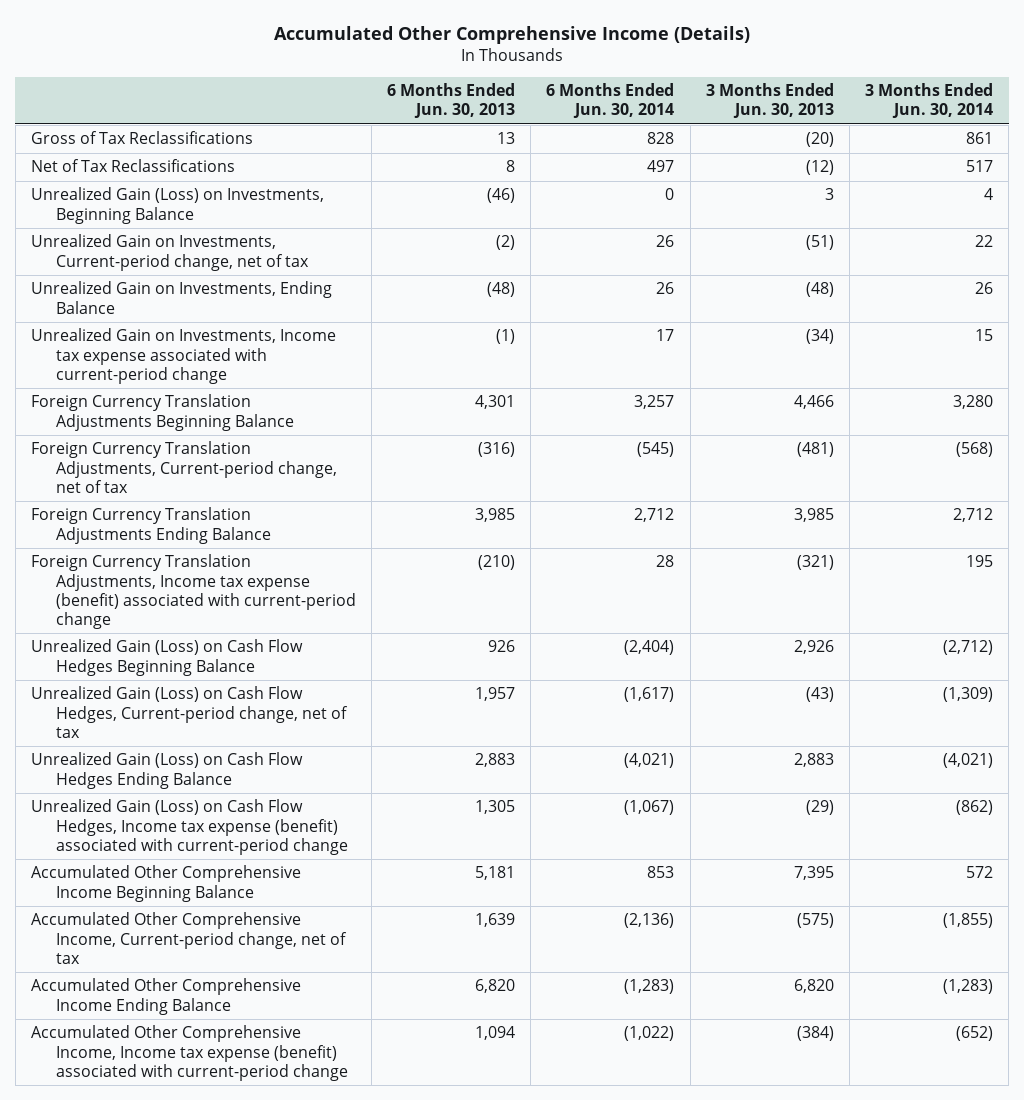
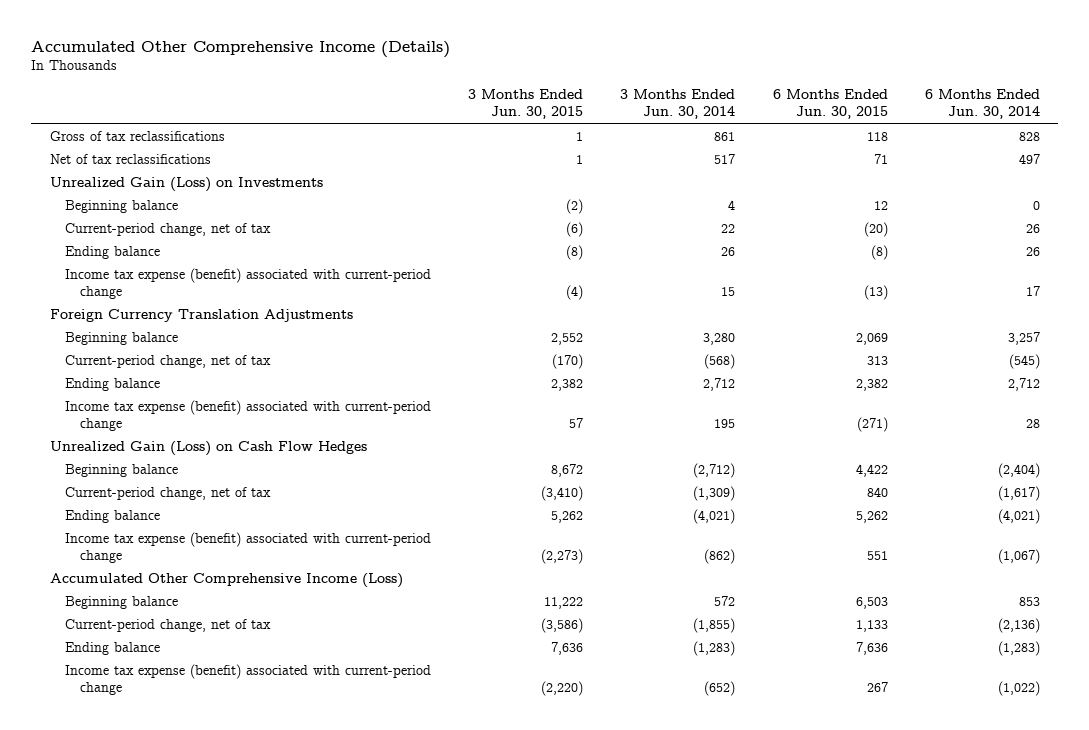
[387,83,516,119] 6 Months Ended Jun. 30, 2013 -> none
[705,83,834,119] 3 Months Ended Jun. 30, 2013 -> none
none -> [468,89,584,120] 3 Months Ended Jun. 30, 2015
none -> [772,89,888,120] 6 Months Ended Jun. 30, 2015
[30,131,253,145] Gross of Tax Reclassifications -> [49,131,225,142] Gross of tax reclassifications
[30,159,235,173] Net of Tax Reclassifications -> [49,154,211,165] Net of tax reclassifications
none -> [49,177,323,193] Unrealized Gain (Loss) on Investments
[30,187,324,224] Unrealized Gain (Loss) on Investments, Beginning Balance -> [64,200,178,214] Beginning balance
[30,234,309,271] Unrealized Gain on Investments, Current-period change, net of tax -> [64,223,271,237] Current-period change, net of tax
[30,281,332,314] Unrealized Gain on Investments, Ending Balance -> [64,246,160,260] Ending balance
[30,328,336,384] Unrealized Gain on Investments, Income tax expense associated with current-period change -> [64,268,431,300] Income tax expense (benefit) associated with current-period change
none -> [49,309,353,323] Foreign Currency Translation Adjustments
[30,394,294,431] Foreign Currency Translation Adjustments Beginning Balance -> [64,332,178,346] Beginning balance
[30,441,337,493] Foreign Currency Translation Adjustments, Current-period change, net of tax -> [64,355,271,369] Current-period change, net of tax
[30,507,271,544] Foreign Currency Translation Adjustments Ending Balance -> [64,378,160,392] Ending balance
[30,554,356,630] Foreign Currency Translation Adjustments, Income tax expense (benefit) associated with current-period change -> [64,400,431,432] Income tax expense (benefit) associated with current-period change
none -> [49,441,367,457] Unrealized Gain (Loss) on Cash Flow Hedges
[30,639,303,676] Unrealized Gain (Loss) on Cash Flow Hedges Beginning Balance -> [64,464,178,478] Beginning balance
[30,686,348,738] Unrealized Gain (Loss) on Cash Flow Hedges, Current-period change, net of tax -> [64,487,271,501] Current-period change, net of tax
[30,752,303,789] Unrealized Gain (Loss) on Cash Flow Hedges Ending Balance -> [64,510,160,524] Ending balance
[30,799,348,855] Unrealized Gain (Loss) on Cash Flow Hedges, Income tax expense (benefit) associated with current-period change -> [64,532,431,564] Income tax expense (benefit) associated with current-period change
none -> [49,573,403,589] Accumulated Other Comprehensive Income (Loss)
[30,865,301,902] Accumulated Other Comprehensive Income Beginning Balance -> [64,596,178,610] Beginning balance
[30,912,347,964] Accumulated Other Comprehensive Income, Current-period change, net of tax -> [64,619,271,633] Current-period change, net of tax
[30,978,301,1015] Accumulated Other Comprehensive Income Ending Balance -> [64,642,160,656] Ending balance
[30,1025,348,1081] Accumulated Other Comprehensive Income, Income tax expense (benefit) associated with current-period change -> [64,664,431,696] Income tax expense (benefit) associated with current-period change

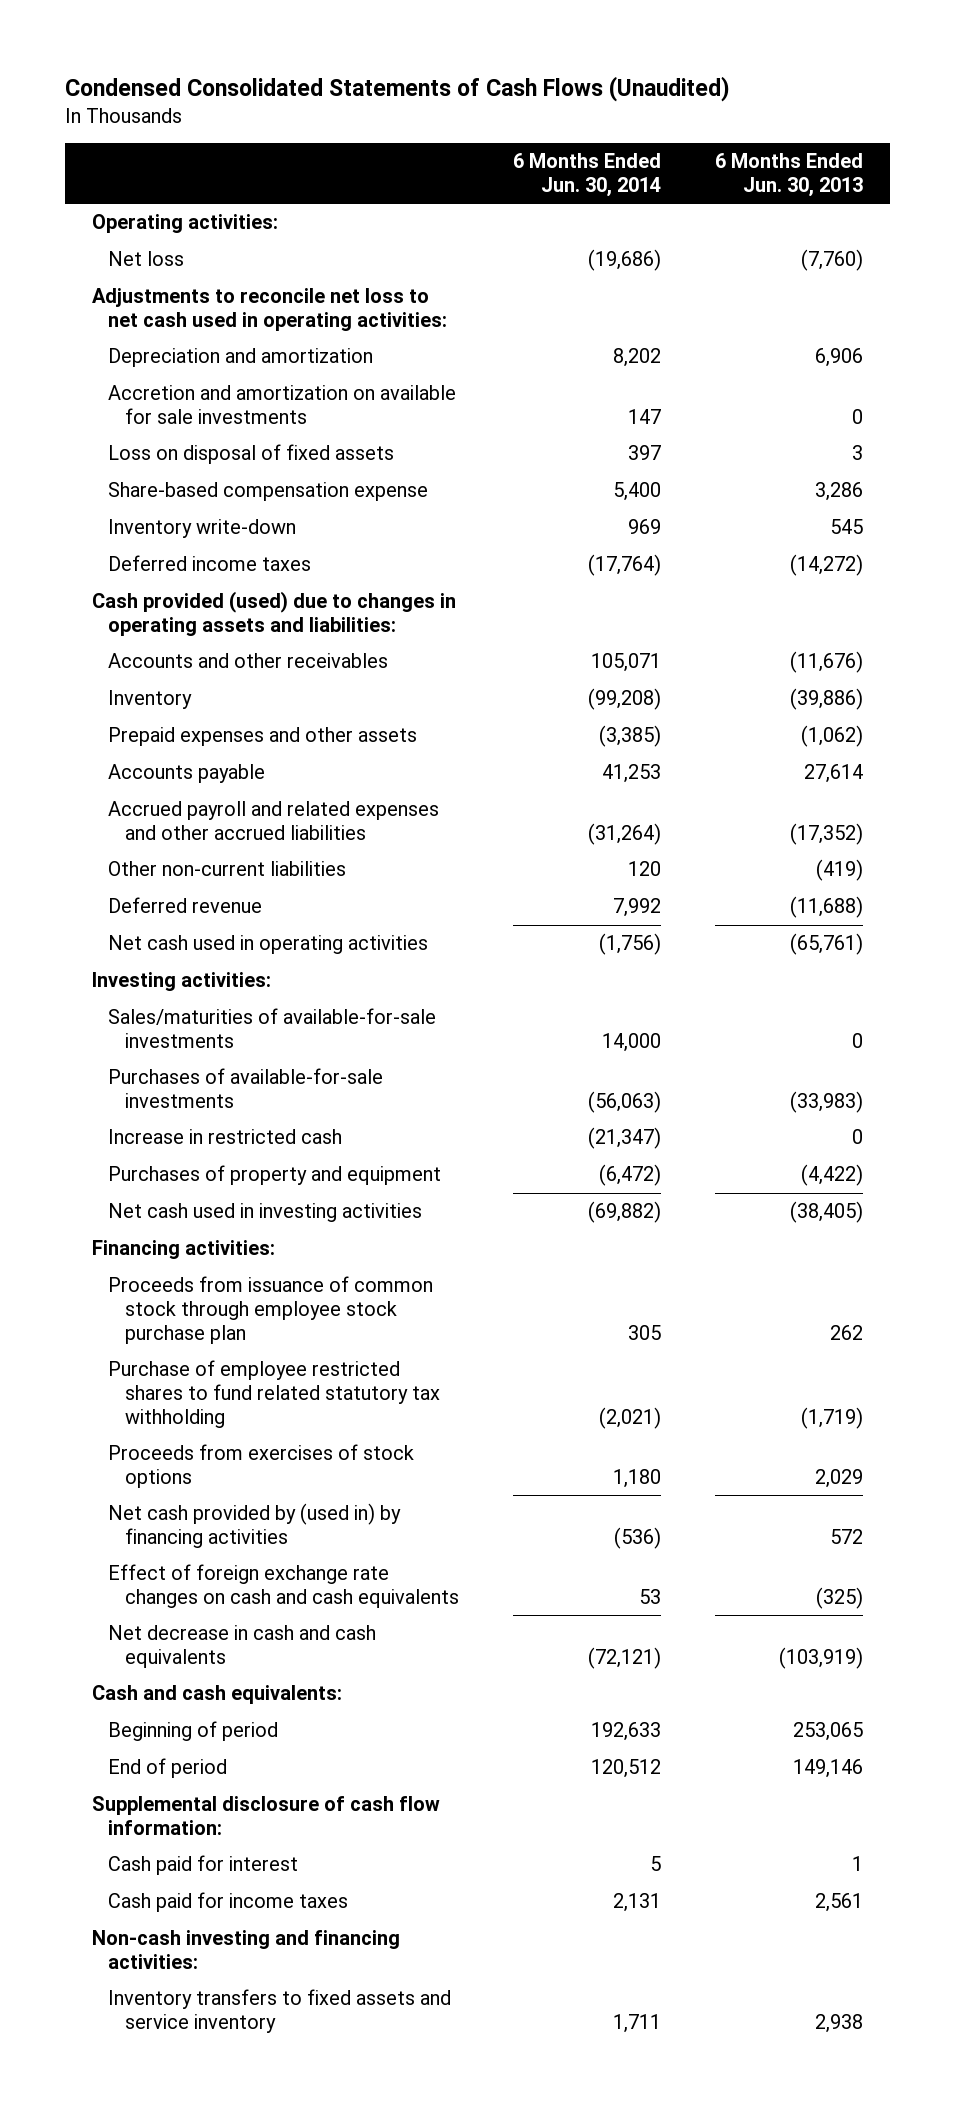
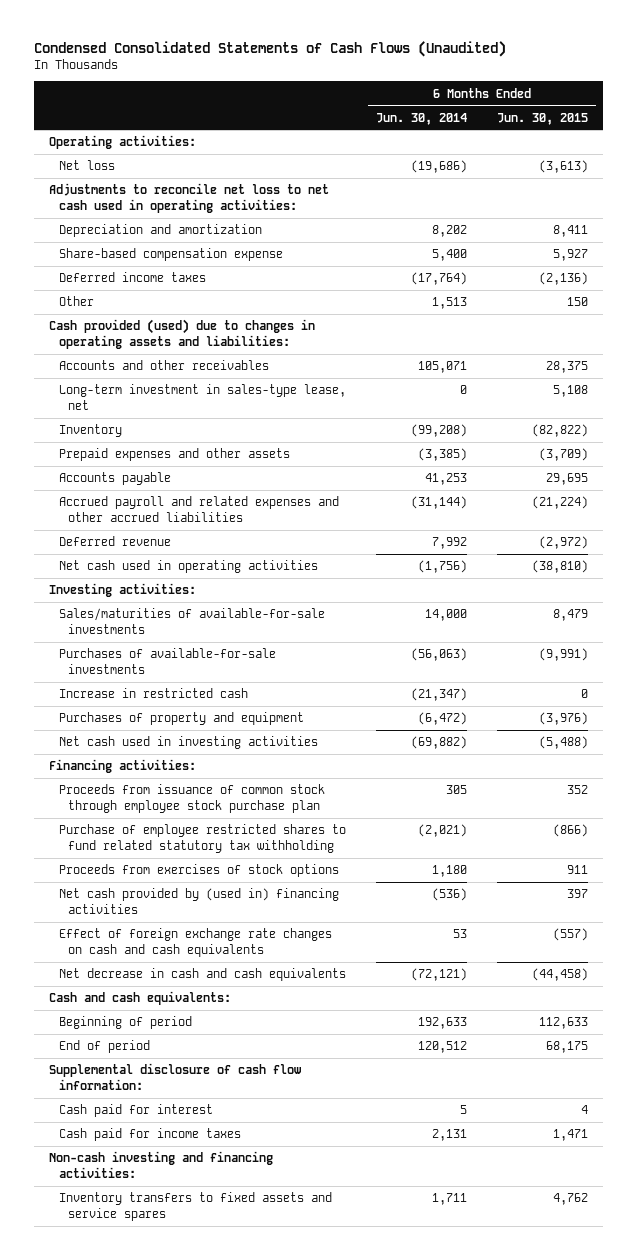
[714,153,863,198] 6 Months Ended Jun. 30, 2013 -> none
none -> [497,112,589,125] Jun. 30, 2015
[108,385,457,425] Accretion and amortization on available for sale investments -> none
[108,444,395,465] Loss on disposal of fixed assets -> none
[108,519,297,539] Inventory write-down -> none
none -> [58,296,94,307] Other
none -> [58,384,346,410] Long-term investment in sales-type lease, net
[108,861,347,877] Other non-current liabilities -> none
[587,823,661,846] (31,264) -> [410,496,467,510] (31,144)
[108,1503,402,1549] Net cash provided by (used in) by financing activities -> [58,888,339,914] Net cash provided by (used in) financing activities
[108,1989,452,2034] Inventory transfers to fixed assets and service inventory -> [58,1192,332,1221] Inventory transfers to fixed assets and service spares

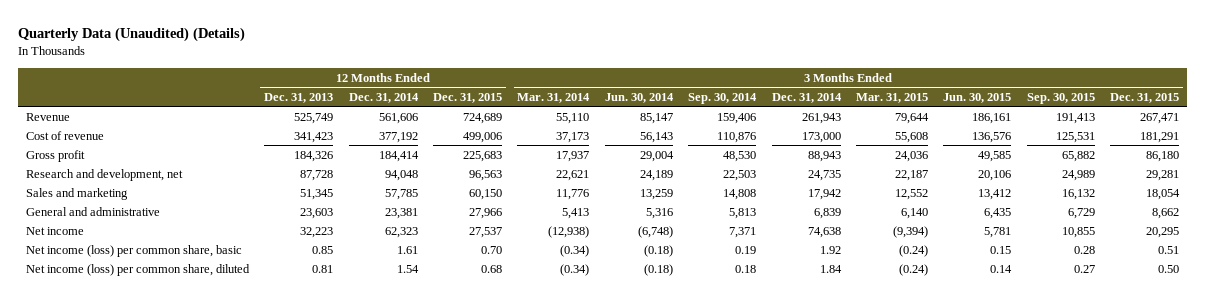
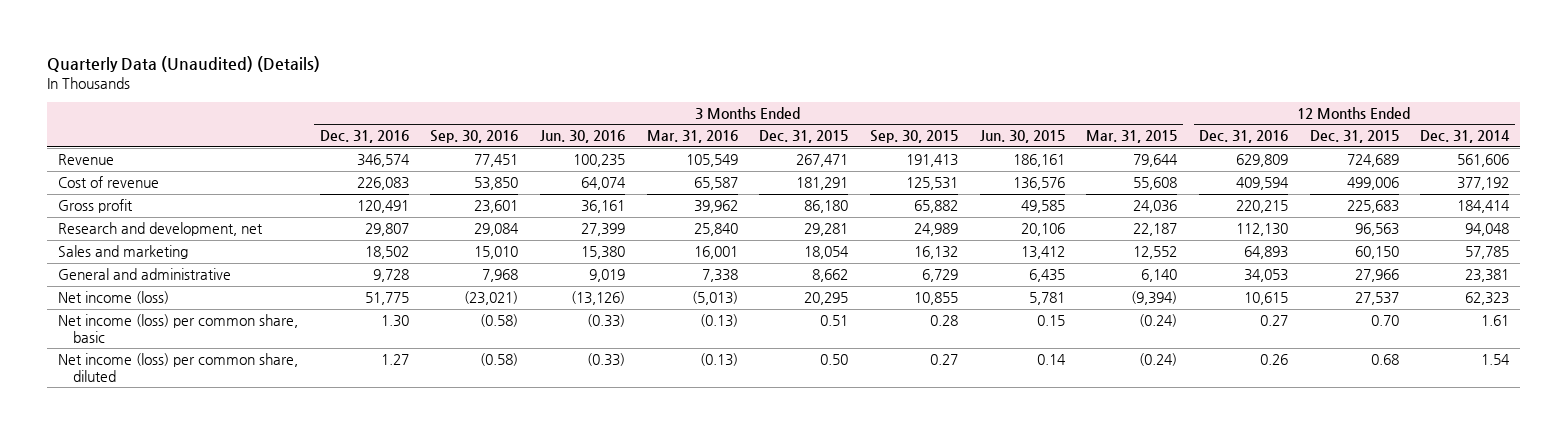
[264,92,334,103] Dec. 31, 2013 -> none
[517,92,591,103] Mar. 31, 2014 -> none
[604,92,674,103] Jun. 30, 2014 -> none
[688,92,758,104] Sep. 30, 2014 -> none
[771,92,842,103] Dec. 31, 2014 -> none
none -> [319,130,409,144] Dec. 31, 2016
none -> [430,130,519,144] Sep. 30, 2016
none -> [539,130,625,144] Jun. 30, 2016
none -> [646,130,738,144] Mar. 31, 2016
none -> [1198,130,1288,144] Dec. 31, 2016
[25,226,84,235] Net income -> [57,291,169,305] Net income (loss)

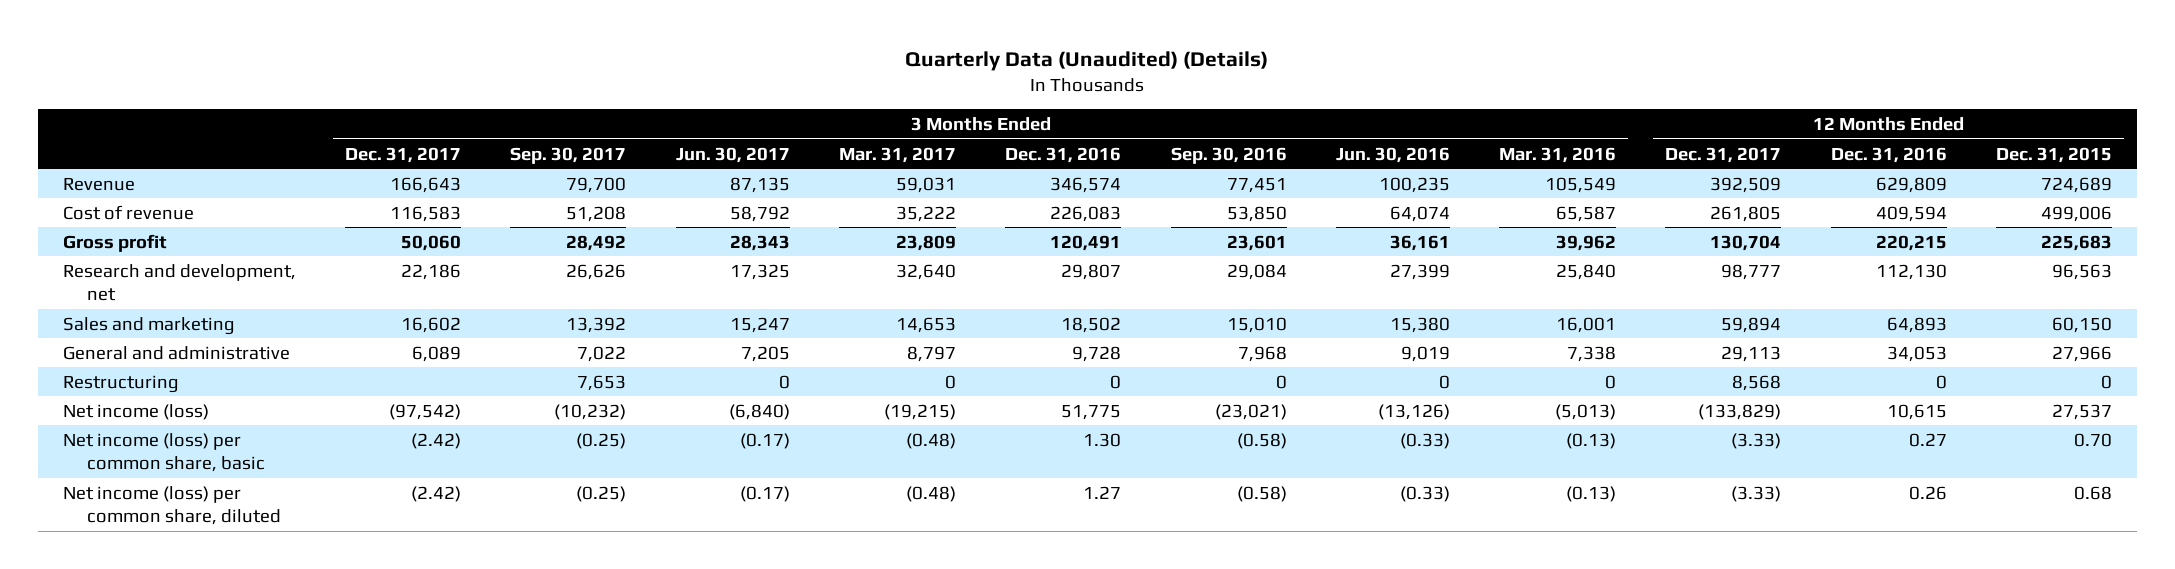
[759,130,849,144] Dec. 31, 2015 -> none
[869,130,958,144] Sep. 30, 2015 -> none
[979,130,1065,144] Jun. 30, 2015 -> none
[1086,130,1178,144] Mar. 31, 2015 -> none
[1420,130,1511,144] Dec. 31, 2014 -> none
none -> [345,146,462,163] Dec. 31, 2017
none -> [510,146,627,164] Sep. 30, 2017
none -> [675,146,790,163] Jun. 30, 2017
none -> [838,146,956,163] Mar. 31, 2017
none -> [1665,146,1782,163] Dec. 31, 2017
none -> [62,374,179,393] Restructuring

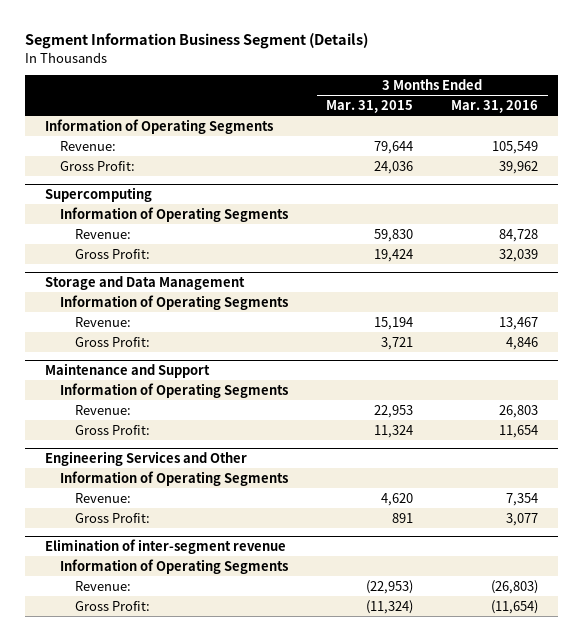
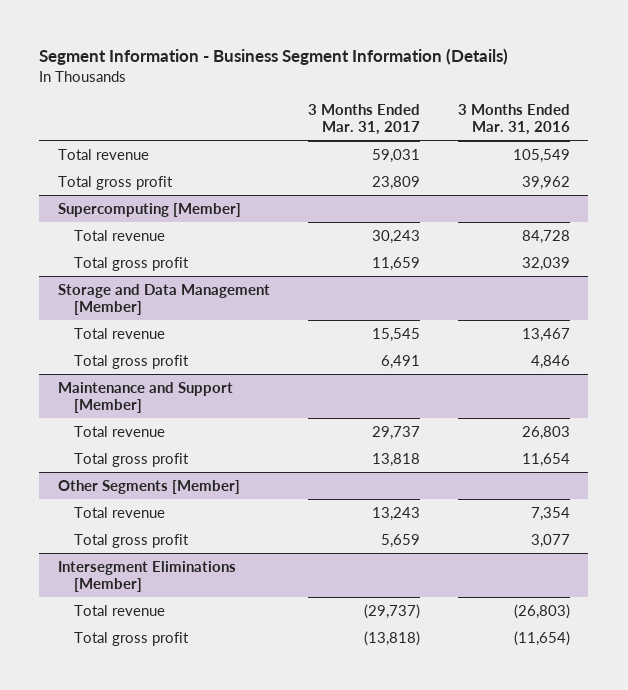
[25,33,369,50] Segment Information Business Segment (Details) -> [39,48,509,66] Segment Information - Business Segment Information (Details)
[326,99,414,113] Mar. 31, 2015 -> none
none -> [307,104,420,136] 3 Months Ended Mar. 31, 2017
[44,118,273,134] Information of Operating Segments -> none
[59,206,288,222] Information of Operating Segments -> none
[59,294,288,310] Information of Operating Segments -> none
[59,382,288,398] Information of Operating Segments -> none
[59,470,288,486] Information of Operating Segments -> none
[59,558,288,574] Information of Operating Segments -> none
[59,140,116,151] Revenue: -> [58,148,150,160] Total revenue
[59,160,135,171] Gross Profit: -> [58,175,174,190] Total gross profit
[44,186,152,202] Supercomputing -> [58,202,242,217] Supercomputing [Member]
[75,228,132,239] Revenue: -> [73,229,165,241] Total revenue
[75,248,151,259] Gross Profit: -> [73,256,189,271] Total gross profit
[44,275,245,290] Storage and Data Management -> [58,283,271,315] Storage and Data Management [Member]
[75,316,132,327] Revenue: -> [73,327,165,339] Total revenue
[75,336,151,347] Gross Profit: -> [73,354,189,369] Total gross profit
[44,362,210,378] Maintenance and Support -> [58,381,234,413] Maintenance and Support [Member]
[75,404,132,415] Revenue: -> [73,425,165,437] Total revenue
[75,424,151,435] Gross Profit: -> [73,452,189,467] Total gross profit
[44,450,247,466] Engineering Services and Other -> [58,479,241,494] Other Segments [Member]
[75,492,132,503] Revenue: -> [73,506,165,518] Total revenue
[75,512,151,523] Gross Profit: -> [73,533,189,548] Total gross profit
[44,538,286,554] Elimination of inter-segment revenue -> [58,560,237,592] Intersegment Eliminations [Member]
[75,580,132,591] Revenue: -> [73,604,165,616] Total revenue
[75,600,151,611] Gross Profit: -> [73,631,189,646] Total gross profit

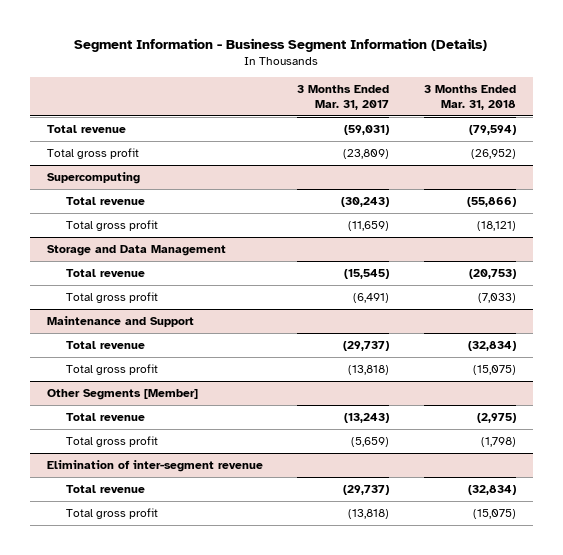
[457,104,570,136] 3 Months Ended Mar. 31, 2016 -> none
none -> [423,84,516,111] 3 Months Ended Mar. 31, 2018
[371,148,420,163] 59,031 -> [344,124,390,135] (59,031)
[371,175,420,190] 23,809 -> [343,148,390,159] (23,809)
[58,202,242,217] Supercomputing [Member] -> [46,171,140,184] Supercomputing
[371,229,420,244] 30,243 -> [341,196,390,207] (30,243)
[371,256,420,271] 11,659 -> [348,220,390,231] (11,659)
[58,283,271,315] Storage and Data Management [Member] -> [46,244,226,256] Storage and Data Management
[371,327,420,342] 15,545 -> [344,268,390,279] (15,545)
[380,354,420,369] 6,491 -> [353,292,390,303] (6,491)
[58,381,234,413] Maintenance and Support [Member] -> [46,315,194,327] Maintenance and Support
[371,425,420,440] 29,737 -> [343,340,390,351] (29,737)
[371,452,420,467] 13,818 -> [348,364,390,375] (13,818)
[371,506,420,521] 13,243 -> [344,412,390,423] (13,243)
[380,533,420,548] 5,659 -> [351,436,390,447] (5,659)
[58,560,237,592] Intersegment Eliminations [Member] -> [46,459,263,472] Elimination of inter-segment revenue

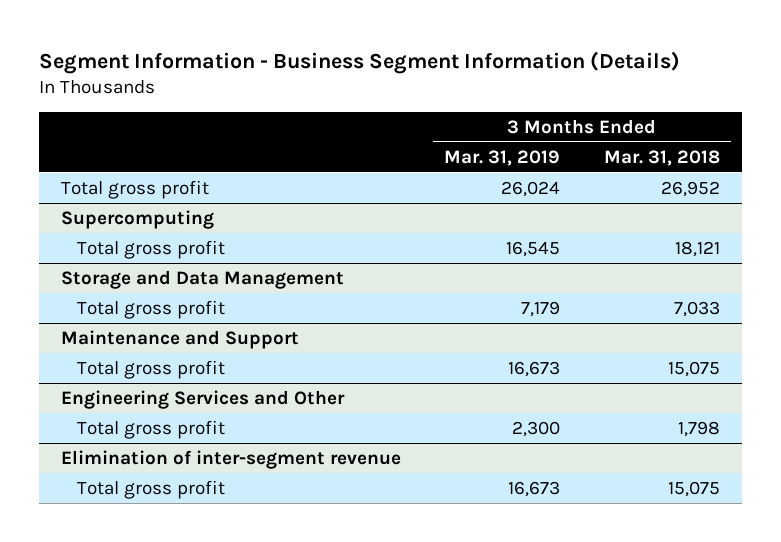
[297,84,390,111] 3 Months Ended Mar. 31, 2017 -> none
none -> [444,149,561,166] Mar. 31, 2019
[46,124,126,133] Total revenue -> none
[470,148,516,159] (26,952) -> [661,180,721,197] 26,952
[66,196,146,205] Total revenue -> none
[476,220,516,231] (18,121) -> [675,240,721,257] 18,121
[66,268,146,277] Total revenue -> none
[477,292,516,303] (7,033) -> [674,300,721,317] 7,033
[66,340,146,349] Total revenue -> none
[66,412,146,421] Total revenue -> none
[472,364,516,375] (15,075) -> [668,360,721,377] 15,075
[46,388,198,400] Other Segments [Member] -> [60,389,345,409] Engineering Services and Other
[480,436,516,447] (1,798) -> [678,420,721,437] 1,798
[66,484,146,493] Total revenue -> none
[472,508,516,519] (15,075) -> [668,480,721,497] 15,075

